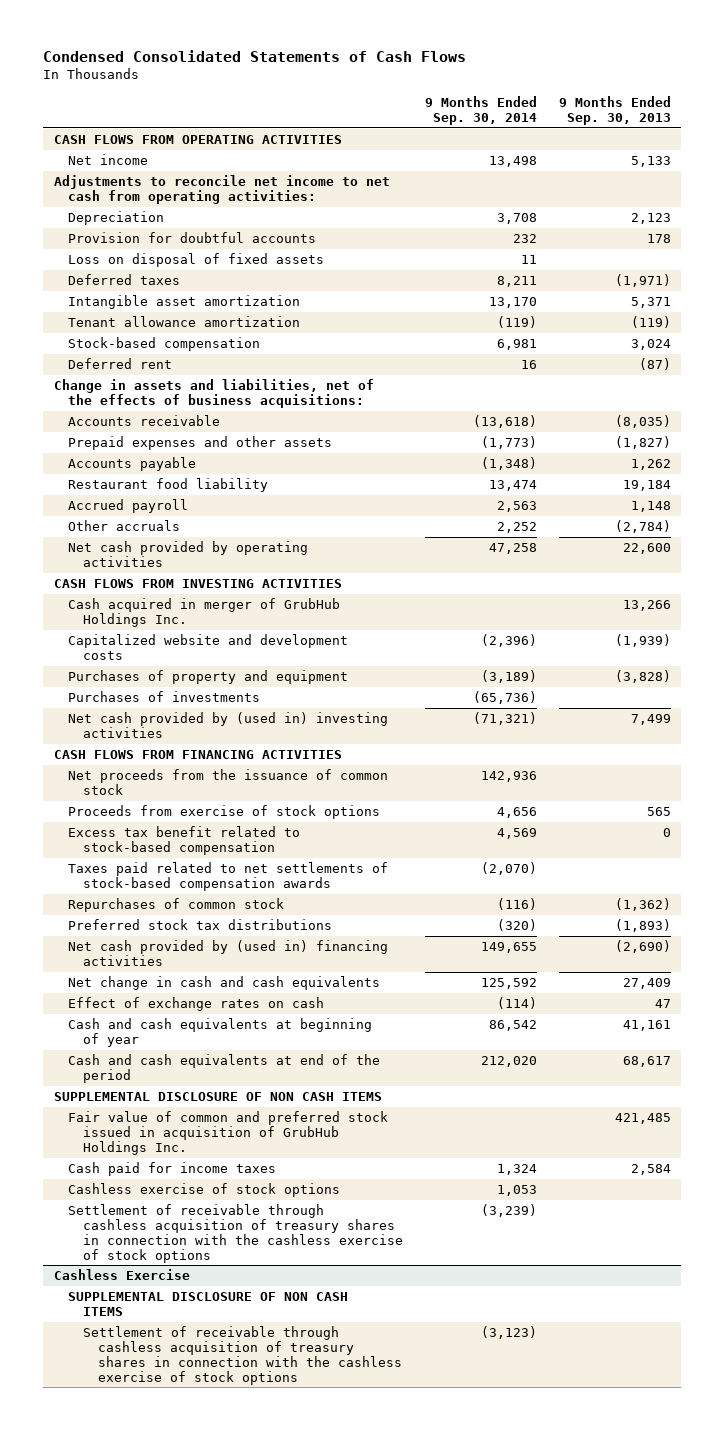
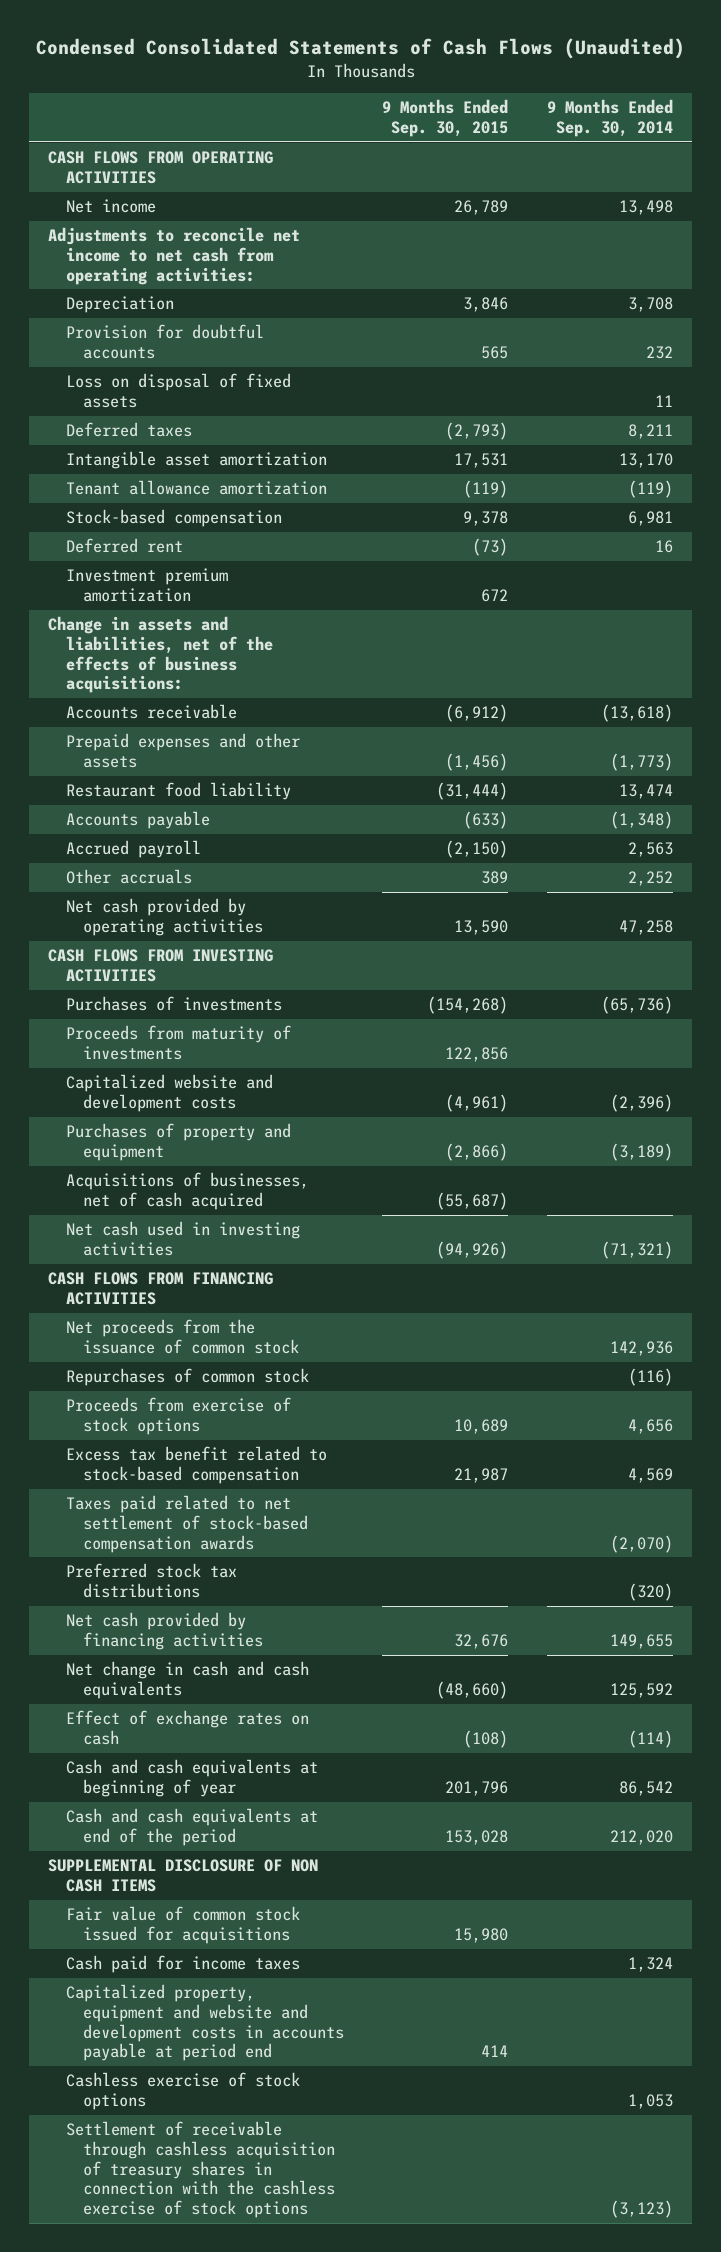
[42,50,466,63] Condensed Consolidated Statements of Cash Flows -> [35,38,685,60] Condensed Consolidated Statements of Cash Flows (Unaudited)
[558,95,671,125] 9 Months Ended Sep. 30, 2013 -> none
none -> [382,99,509,138] 9 Months Ended Sep. 30, 2015
none -> [65,568,228,602] Investment premium amortization
[68,456,197,471] Accounts payable -> [65,811,210,830] Accounts payable
[68,597,341,627] Cash acquired in merger of GrubHub Holdings Inc. -> none
[68,690,261,702] Purchases of investments -> [65,996,282,1012] Purchases of investments
none -> [65,1025,291,1060] Proceeds from maturity of investments
none -> [65,1172,309,1210] Acquisitions of businesses, net of cash acquired
[68,711,389,738] Net cash provided by (used in) investing activities -> [65,1221,300,1256] Net cash used in investing activities
[68,897,285,912] Repurchases of common stock -> [65,1368,309,1387] Repurchases of common stock
[68,861,389,891] Taxes paid related to net settlements of stock-based compensation awards -> [65,1495,308,1553] Taxes paid related to net settlement of stock-based compensation awards
[68,939,389,966] Net cash provided by (used in) financing activities -> [65,1612,263,1650] Net cash provided by financing activities
[68,1110,389,1155] Fair value of common and preferred stock issued in acquisition of GrubHub Holdings Inc. -> [65,1906,300,1944] Fair value of common stock issued for acquisitions
none -> [65,1984,344,2062] Capitalized property, equipment and website and development costs in accounts payable at period end
[68,1203,404,1263] Settlement of receivable through cashless acquisition of treasury shares in connection with the cashless exercise of stock options -> none
[53,1268,190,1280] Cashless Exercise -> none
[68,1291,349,1316] SUPPLEMENTAL DISCLOSURE OF NON CASH ITEMS -> none

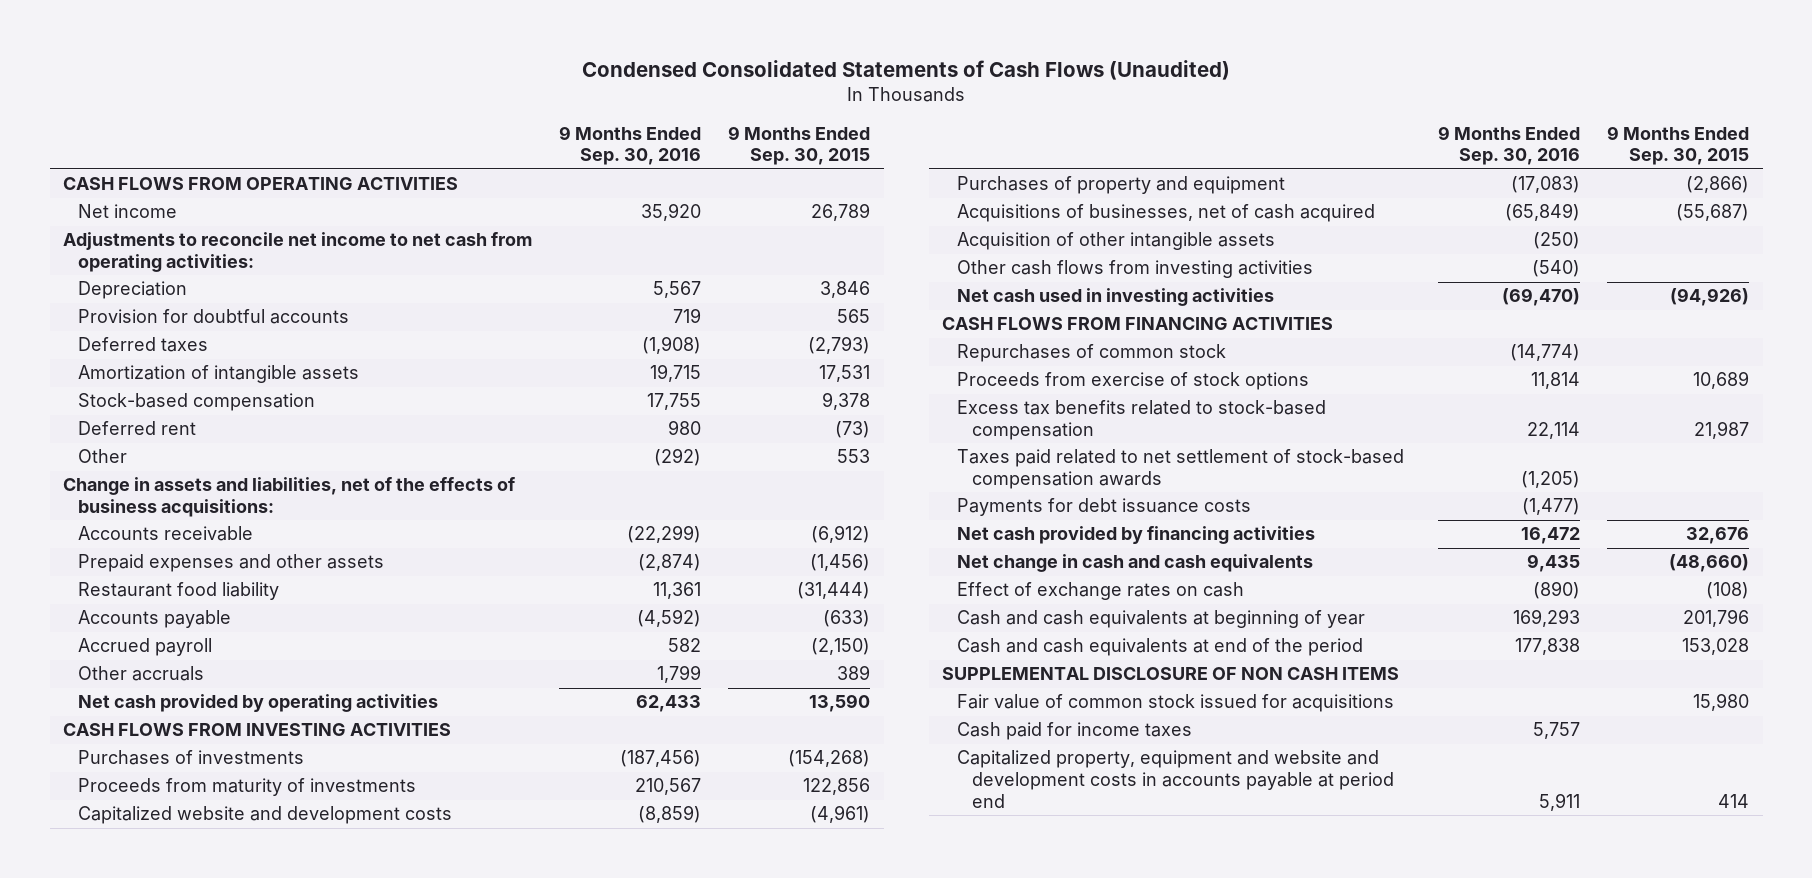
[547,99,674,138] 9 Months Ended Sep. 30, 2014 -> none
none -> [559,125,702,166] 9 Months Ended Sep. 30, 2016
[65,373,291,408] Loss on disposal of fixed assets -> none
[65,480,327,496] Tenant allowance amortization -> none
[65,451,327,470] Intangible asset amortization -> [78,365,360,384] Amortization of intangible assets
[65,568,228,602] Investment premium amortization -> none
none -> [78,449,128,464] Other
none -> [957,232,1276,251] Acquisition of other intangible assets
none -> [957,260,1314,279] Other cash flows from investing activities
[65,1319,299,1354] Net proceeds from the issuance of common stock -> none
[65,1446,327,1484] Excess tax benefit related to stock-based compensation -> [957,400,1327,441] Excess tax benefits related to stock-based compensation
[65,1563,237,1598] Preferred stock tax distributions -> none
none -> [957,498,1252,517] Payments for debt issuance costs
[65,2072,300,2110] Cashless exercise of stock options -> none
[65,2121,335,2219] Settlement of receivable through cashless acquisition of treasury shares in connection with the cashless exercise of stock options -> none

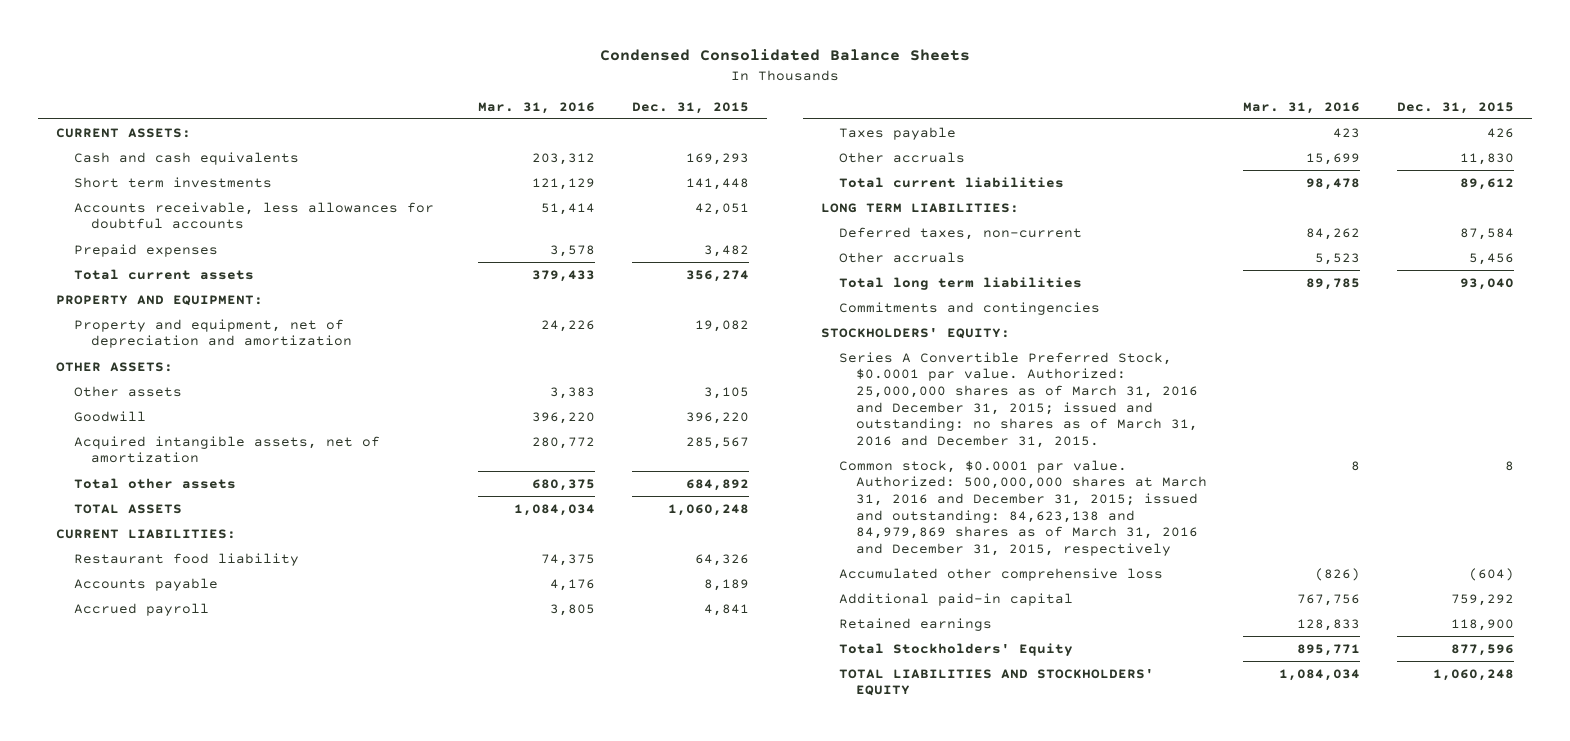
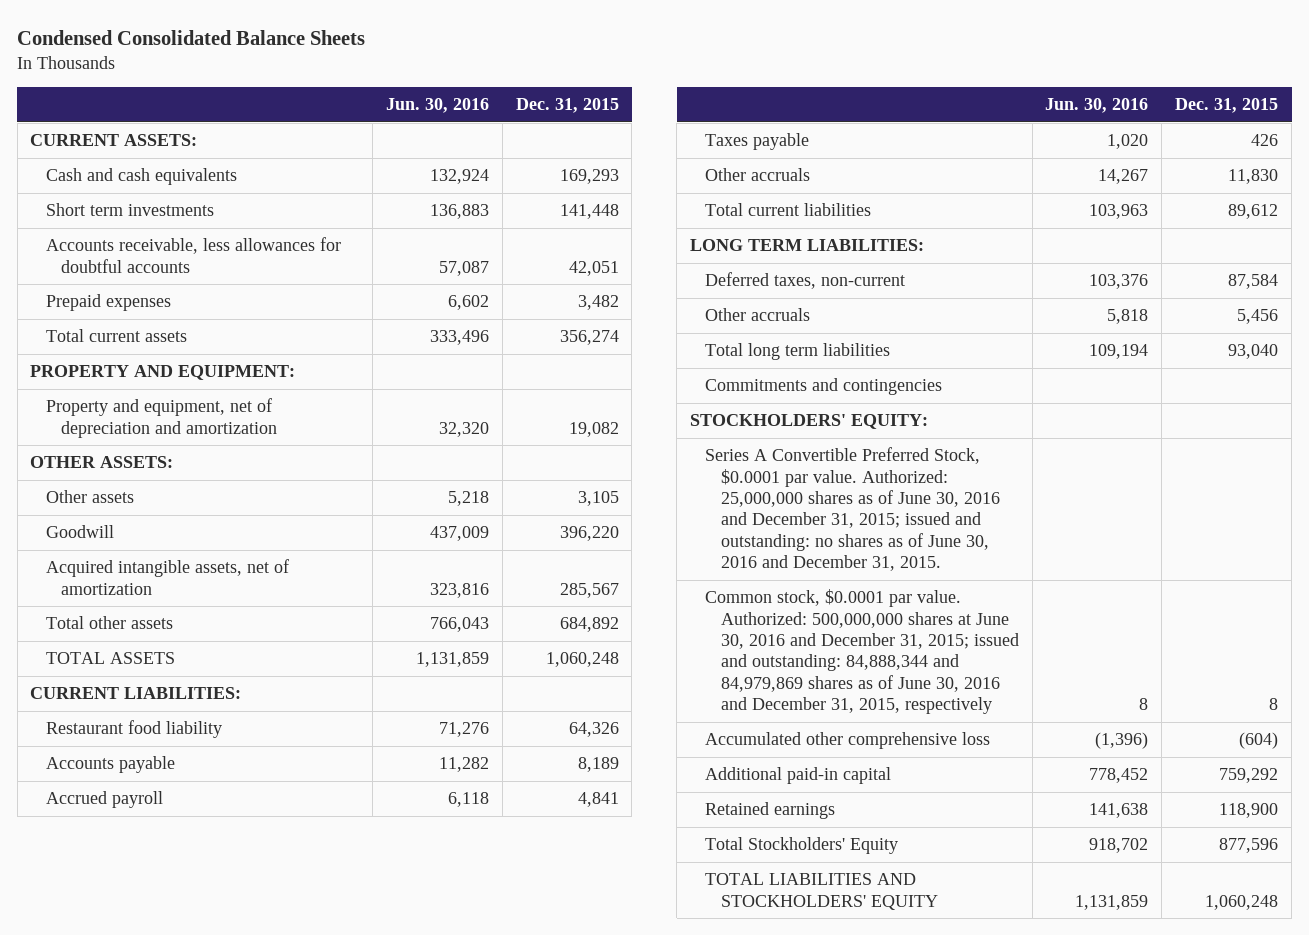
[478,101,596,114] Mar. 31, 2016 -> none
none -> [385,98,489,114] Jun. 30, 2016
[838,351,1199,448] Series A Convertible Preferred Stock, $0.0001 par value. Authorized: 25,000,000 shares as of March 31, 2016 and December 31, 2015; issued and outstanding: no shares as of March 31, 2016 and December 31, 2015. -> [705,447,1000,572] Series A Convertible Preferred Stock, $0.0001 par value. Authorized: 25,000,000 shares as of June 30, 2016 and December 31, 2015; issued and outstanding: no shares as of June 30, 2016 and December 31, 2015.
[838,459,1208,556] Common stock, $0.0001 par value. Authorized: 500,000,000 shares at March 31, 2016 and December 31, 2015; issued and outstanding: 84,623,138 and 84,979,869 shares as of March 31, 2016 and December 31, 2015, respectively -> [705,589,1019,715] Common stock, $0.0001 par value. Authorized: 500,000,000 shares at June 30, 2016 and December 31, 2015; issued and outstanding: 84,888,344 and 84,979,869 shares as of June 30, 2016 and December 31, 2015, respectively

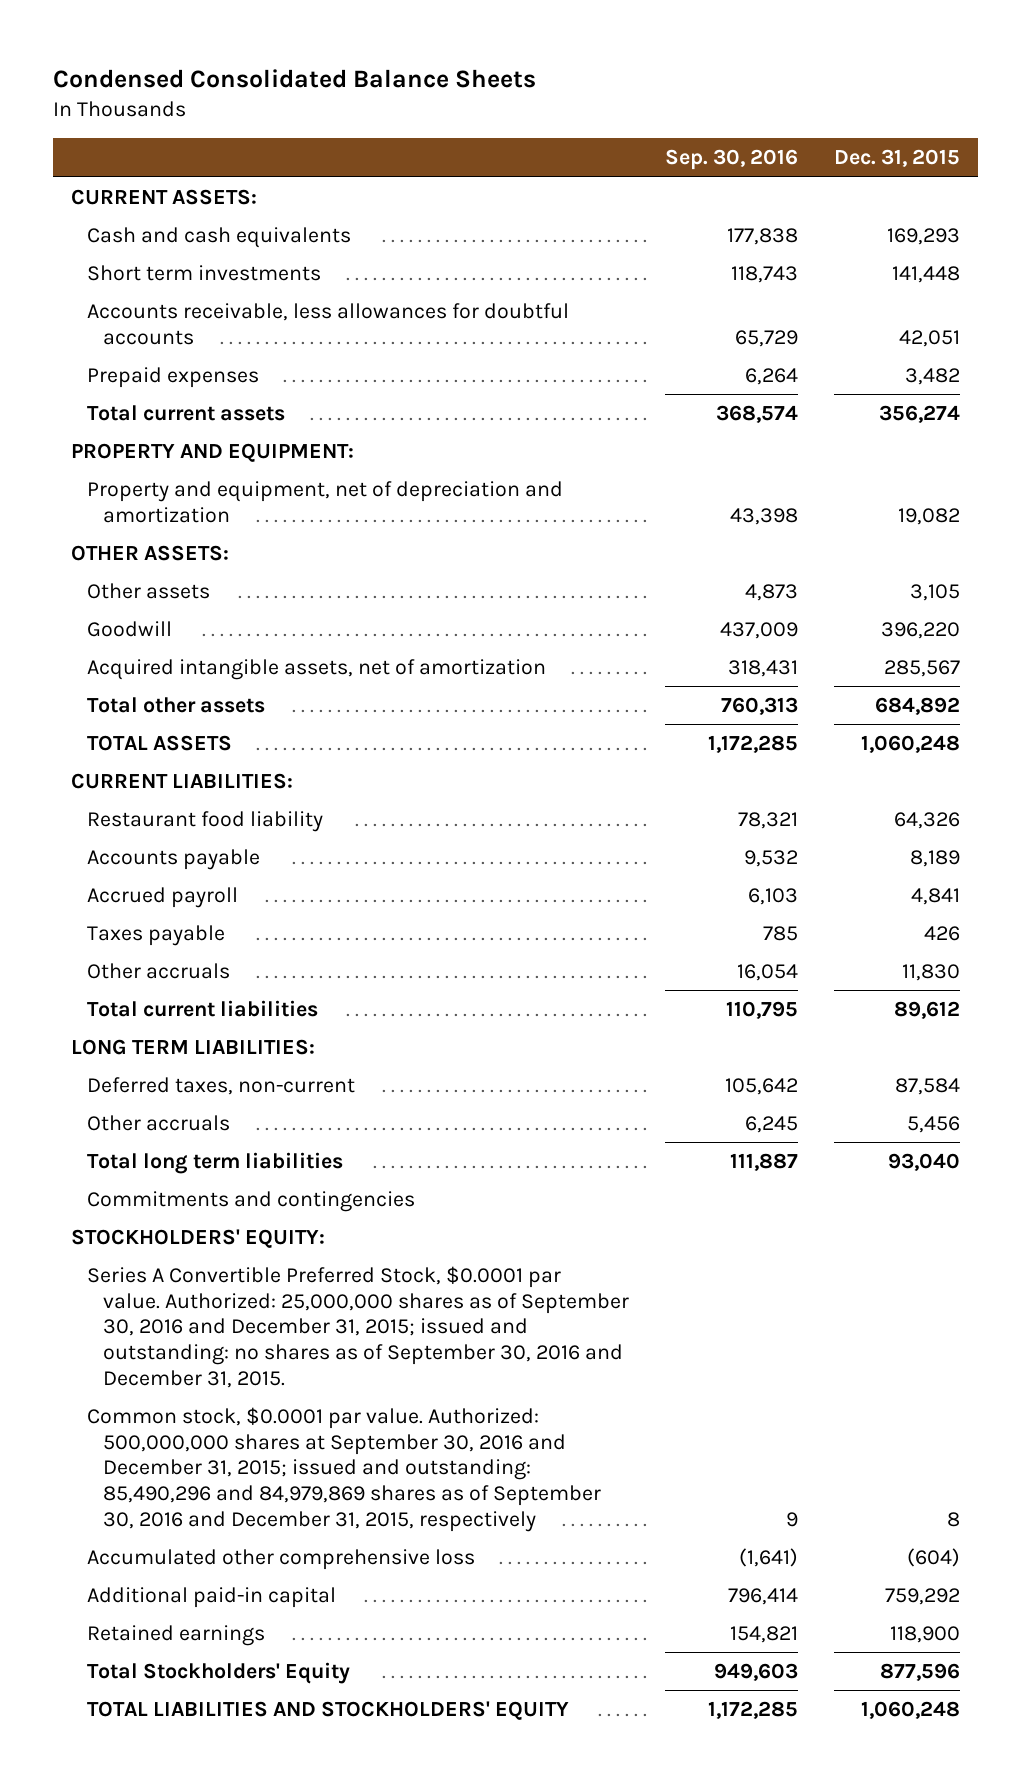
[385,98,489,114] Jun. 30, 2016 -> none
none -> [665,149,799,171] Sep. 30, 2016
[705,447,1000,572] Series A Convertible Preferred Stock, $0.0001 par value. Authorized: 25,000,000 shares as of June 30, 2016 and December 31, 2015; issued and outstanding: no shares as of June 30, 2016 and December 31, 2015. -> [87,1266,630,1388] Series A Convertible Preferred Stock, $0.0001 par value. Authorized: 25,000,000 shares as of September 30, 2016 and December 31, 2015; issued and outstanding: no shares as of September 30, 2016 and December 31, 2015.
[705,589,1019,715] Common stock, $0.0001 par value. Authorized: 500,000,000 shares at June 30, 2016 and December 31, 2015; issued and outstanding: 84,888,344 and 84,979,869 shares as of June 30, 2016 and December 31, 2015, respectively -> [87,1407,602,1532] Common stock, $0.0001 par value. Authorized: 500,000,000 shares at September 30, 2016 and December 31, 2015; issued and outstanding: 85,490,296 and 84,979,869 shares as of September 30, 2016 and December 31, 2015, respectively

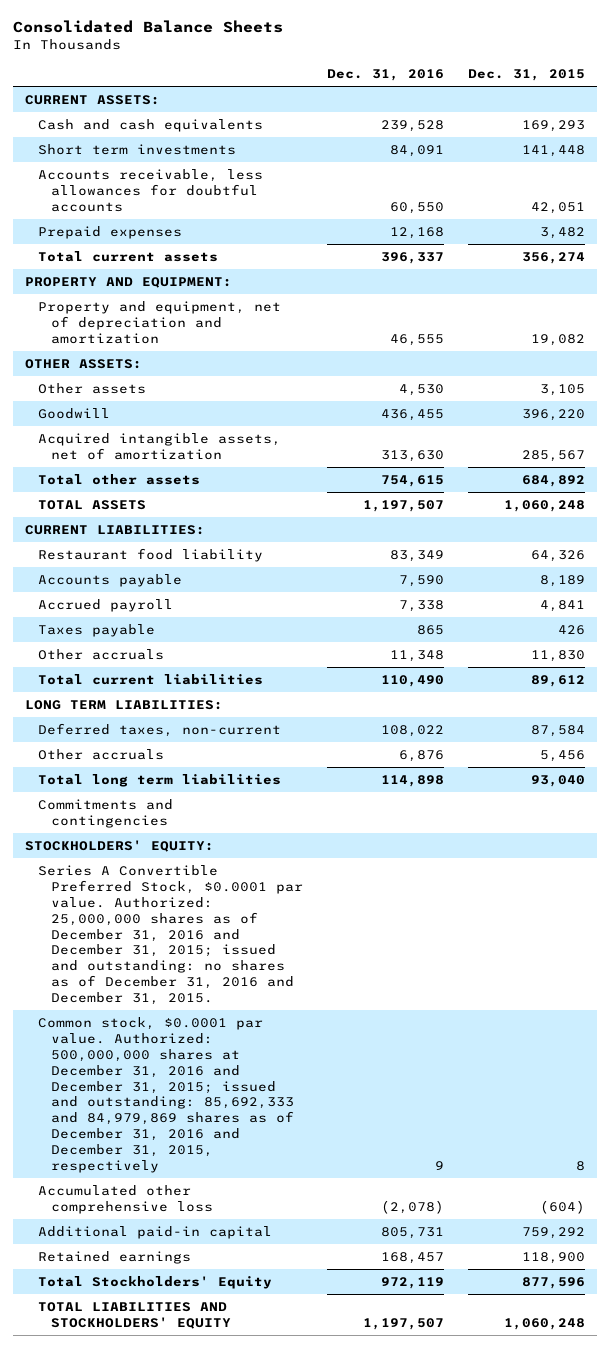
[53,69,537,89] Condensed Consolidated Balance Sheets -> [12,20,283,34] Consolidated Balance Sheets
[665,149,799,171] Sep. 30, 2016 -> none
none -> [327,69,445,82] Dec. 31, 2016
[87,1266,630,1388] Series A Convertible Preferred Stock, $0.0001 par value. Authorized: 25,000,000 shares as of September 30, 2016 and December 31, 2015; issued and outstanding: no shares as of September 30, 2016 and December 31, 2015. -> [37,864,304,1006] Series A Convertible Preferred Stock, $0.0001 par value. Authorized: 25,000,000 shares as of December 31, 2016 and December 31, 2015; issued and outstanding: no shares as of December 31, 2016 and December 31, 2015.
[87,1407,602,1532] Common stock, $0.0001 par value. Authorized: 500,000,000 shares at September 30, 2016 and December 31, 2015; issued and outstanding: 85,490,296 and 84,979,869 shares as of September 30, 2016 and December 31, 2015, respectively -> [37,1016,295,1174] Common stock, $0.0001 par value. Authorized: 500,000,000 shares at December 31, 2016 and December 31, 2015; issued and outstanding: 85,692,333 and 84,979,869 shares as of December 31, 2016 and December 31, 2015, respectively

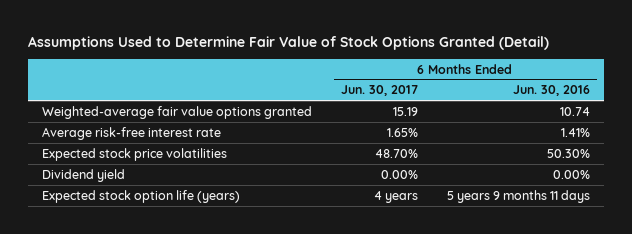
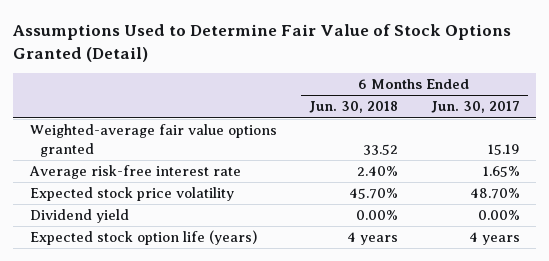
[512,85,590,97] Jun. 30, 2016 -> none
none -> [309,101,399,114] Jun. 30, 2018
[41,147,227,161] Expected stock price volatilities -> [29,187,234,202] Expected stock price volatility

